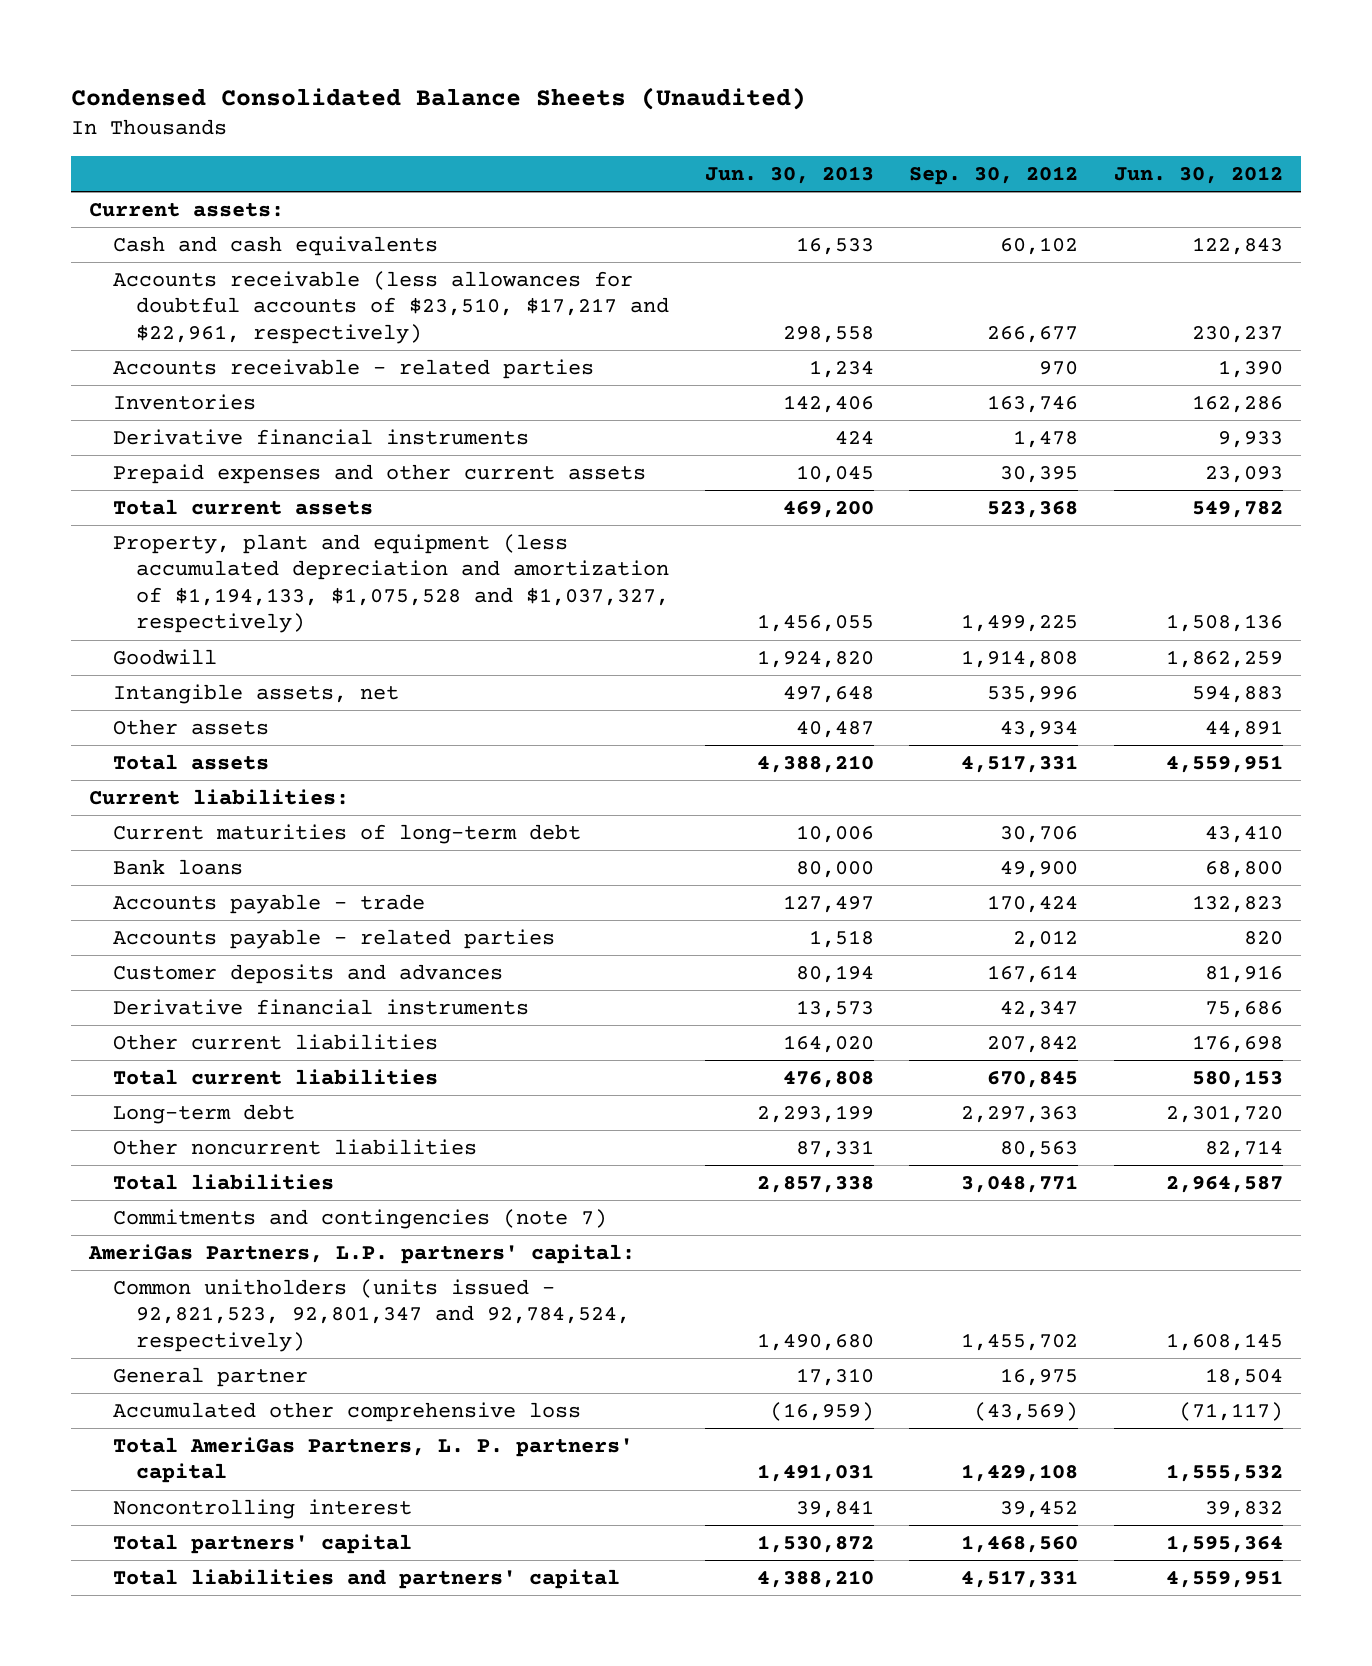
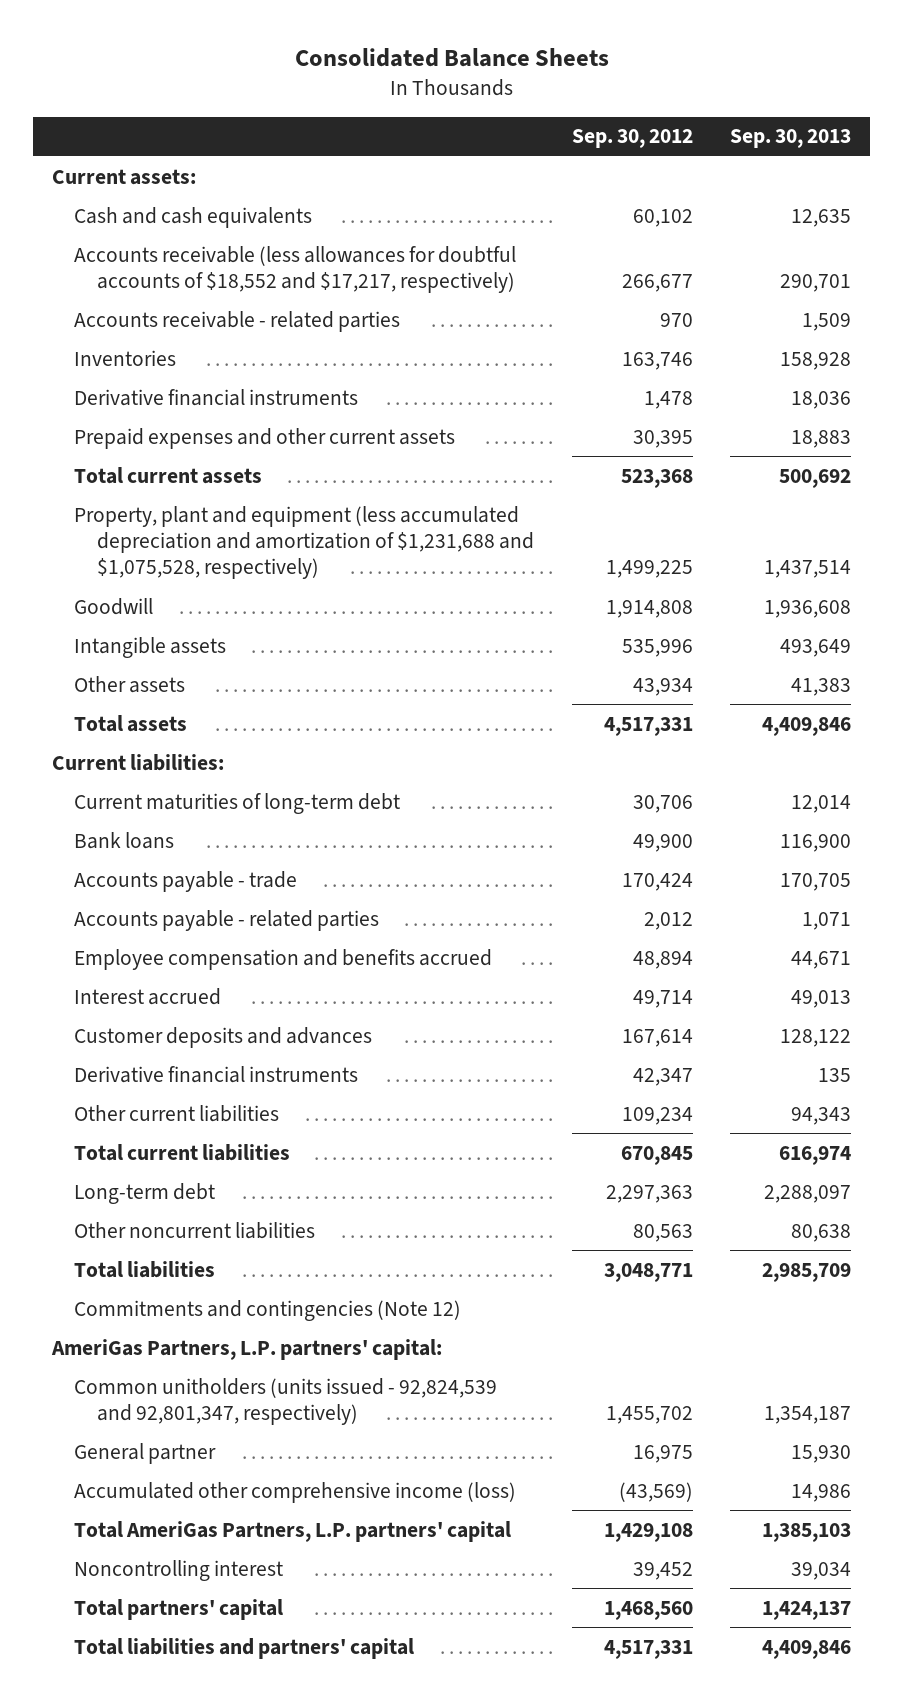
[71,87,807,111] Condensed Consolidated Balance Sheets (Unaudited) -> [294,48,609,68] Consolidated Balance Sheets
[704,166,874,185] Jun. 30, 2013 -> none
[1113,166,1283,185] Jun. 30, 2012 -> none
none -> [730,129,852,149] Sep. 30, 2013
[112,270,670,344] Accounts receivable (less allowances for doubtful accounts of $23,510, $17,217 and $22,961, respectively) -> [74,245,517,293] Accounts receivable (less allowances for doubtful accounts of $18,552 and $17,217, respectively)
[112,533,670,634] Property, plant and equipment (less accumulated depreciation and amortization of $1,194,133, $1,075,528 and $1,037,327, respectively) -> [74,505,534,580] Property, plant and equipment (less accumulated depreciation and amortization of $1,231,688 and $1,075,528, respectively)
[112,683,399,704] Intangible assets, net -> [74,636,227,658] Intangible assets
none -> [74,948,493,970] Employee compensation and benefits accrued
none -> [74,987,222,1005] Interest accrued
[987,1035,1079,1053] 207,842 -> [621,1106,693,1125] 109,234
[112,1208,607,1229] Commitments and contingencies (note 7) -> [74,1299,462,1321] Commitments and contingencies (Note 12)
[112,1278,631,1352] Common unitholders (units issued - 92,821,523, 92,801,347 and 92,784,524, respectively) -> [74,1377,498,1425] Common unitholders (units issued - 92,824,539 and 92,801,347, respectively)
[112,1401,581,1422] Accumulated other comprehensive loss -> [74,1481,517,1503] Accumulated other comprehensive income (loss)
[112,1436,633,1484] Total AmeriGas Partners, L. P. partners' capital -> [74,1520,512,1542] Total AmeriGas Partners, L.P. partners' capital

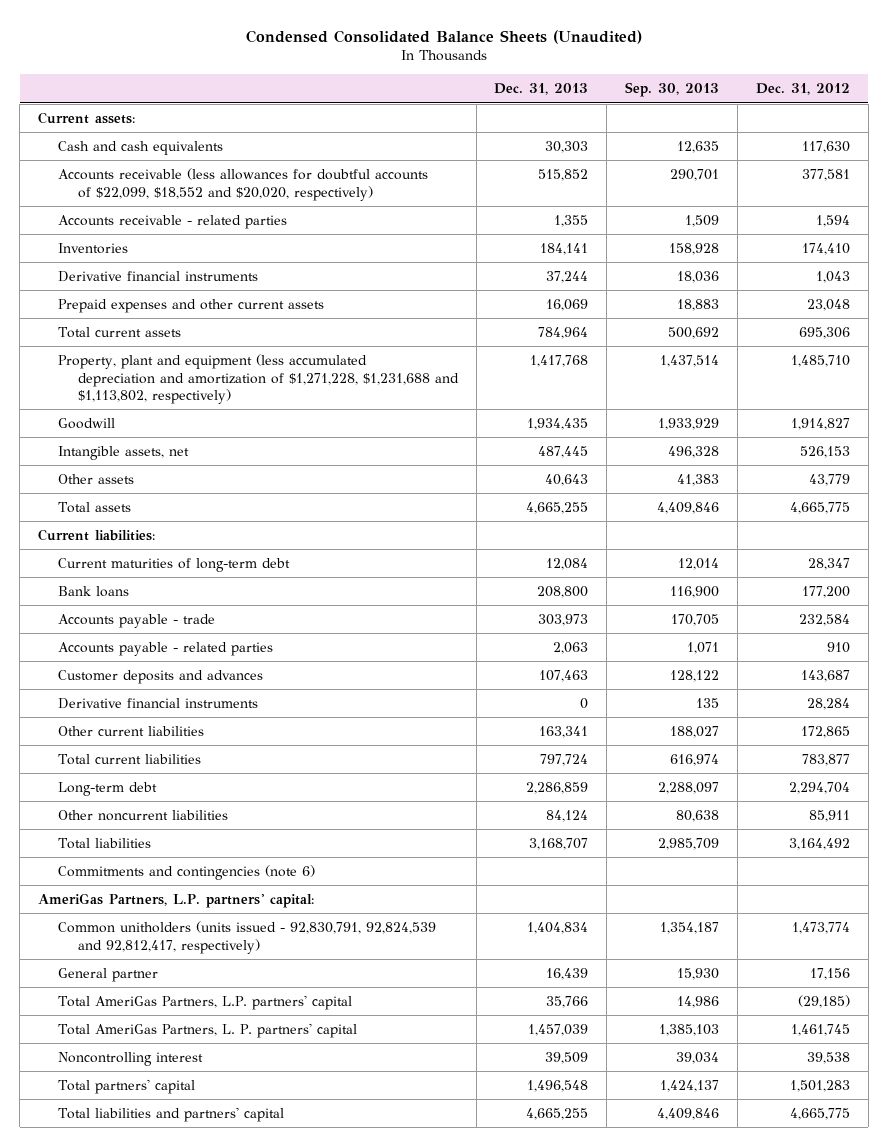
[294,48,609,68] Consolidated Balance Sheets -> [245,29,642,44] Condensed Consolidated Balance Sheets (Unaudited)
[571,129,693,149] Sep. 30, 2012 -> none
none -> [494,83,589,96] Dec. 31, 2013
none -> [755,83,850,96] Dec. 31, 2012
[74,245,517,293] Accounts receivable (less allowances for doubtful accounts of $18,552 and $17,217, respectively) -> [58,167,429,201] Accounts receivable (less allowances for doubtful accounts of $22,099, $18,552 and $20,020, respectively)
[74,505,534,580] Property, plant and equipment (less accumulated depreciation and amortization of $1,231,688 and $1,075,528, respectively) -> [58,353,459,405] Property, plant and equipment (less accumulated depreciation and amortization of $1,271,228, $1,231,688 and $1,113,802, respectively)
[764,599,852,618] 1,936,608 -> [658,417,720,430] 1,933,929
[74,636,227,658] Intangible assets -> [58,445,190,460] Intangible assets, net
[780,638,852,657] 493,649 -> [668,445,720,458] 496,328
[74,948,493,970] Employee compensation and benefits accrued -> none
[74,987,222,1005] Interest accrued -> none
[791,1106,852,1125] 94,343 -> [670,725,720,738] 188,027
[74,1299,462,1321] Commitments and contingencies (Note 12) -> [58,864,316,880] Commitments and contingencies (note 6)
[74,1377,498,1425] Common unitholders (units issued - 92,824,539 and 92,801,347, respectively) -> [58,920,437,954] Common unitholders (units issued - 92,830,791, 92,824,539 and 92,812,417, respectively)
[74,1481,517,1503] Accumulated other comprehensive income (loss) -> [58,994,353,1010] Total AmeriGas Partners, L.P. partners' capital
[74,1520,512,1542] Total AmeriGas Partners, L.P. partners' capital -> [58,1022,358,1038] Total AmeriGas Partners, L. P. partners' capital

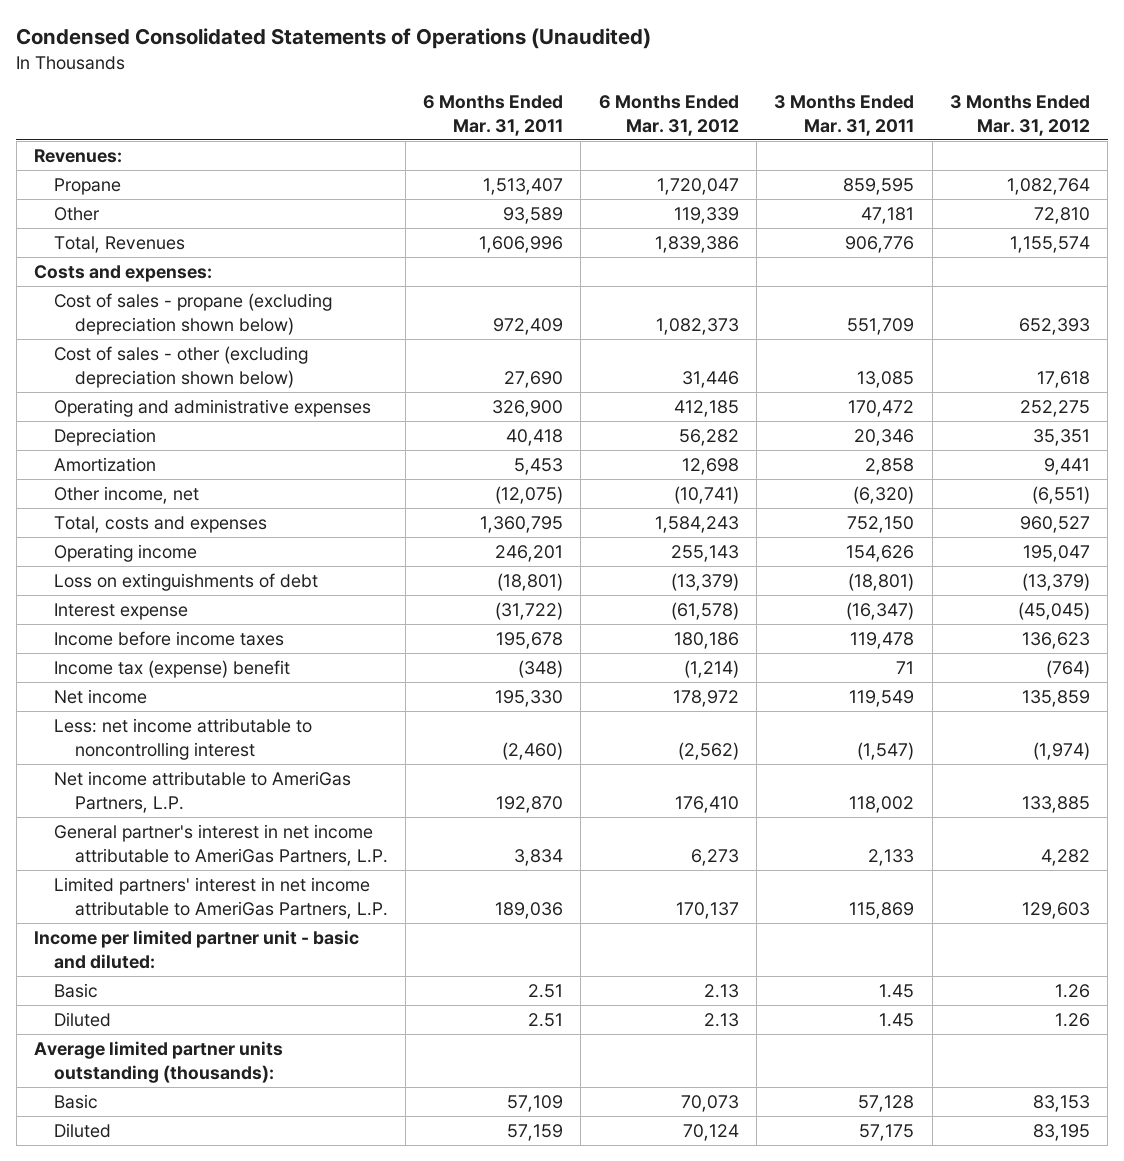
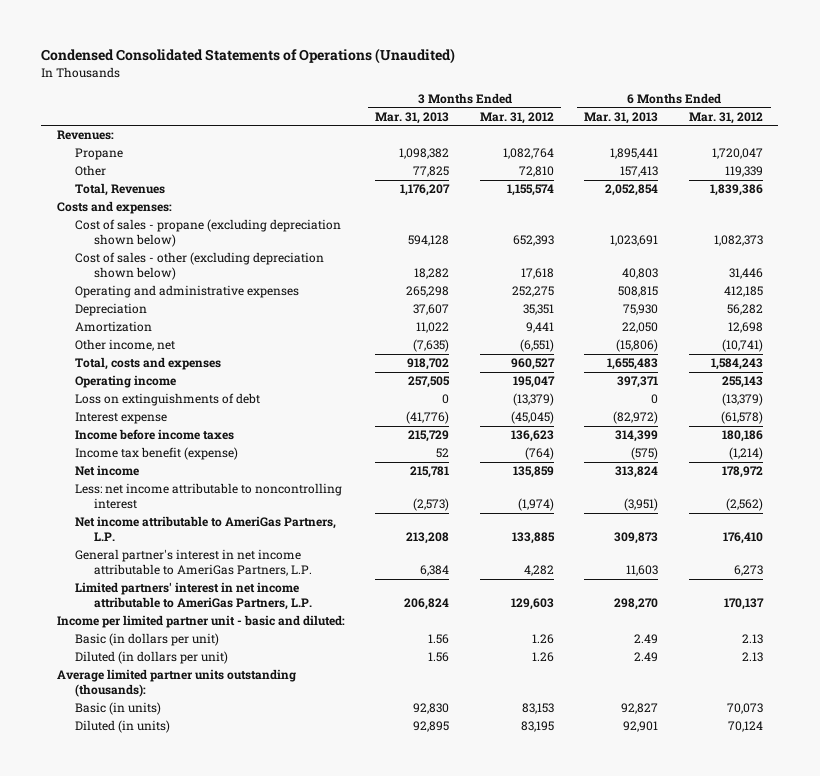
[423,95,564,136] 6 Months Ended Mar. 31, 2011 -> none
[774,95,915,136] 3 Months Ended Mar. 31, 2011 -> none
none -> [375,111,450,124] Mar. 31, 2013
none -> [584,111,659,124] Mar. 31, 2013
[54,660,291,679] Income tax (expense) benefit -> [75,447,239,461] Income tax benefit (expense)
[54,983,99,999] Basic -> [75,633,220,647] Basic (in dollars per unit)
[54,1012,112,1028] Diluted -> [75,651,229,665] Diluted (in dollars per unit)
[54,1094,99,1110] Basic -> [75,702,162,716] Basic (in units)
[54,1123,112,1139] Diluted -> [75,720,171,734] Diluted (in units)

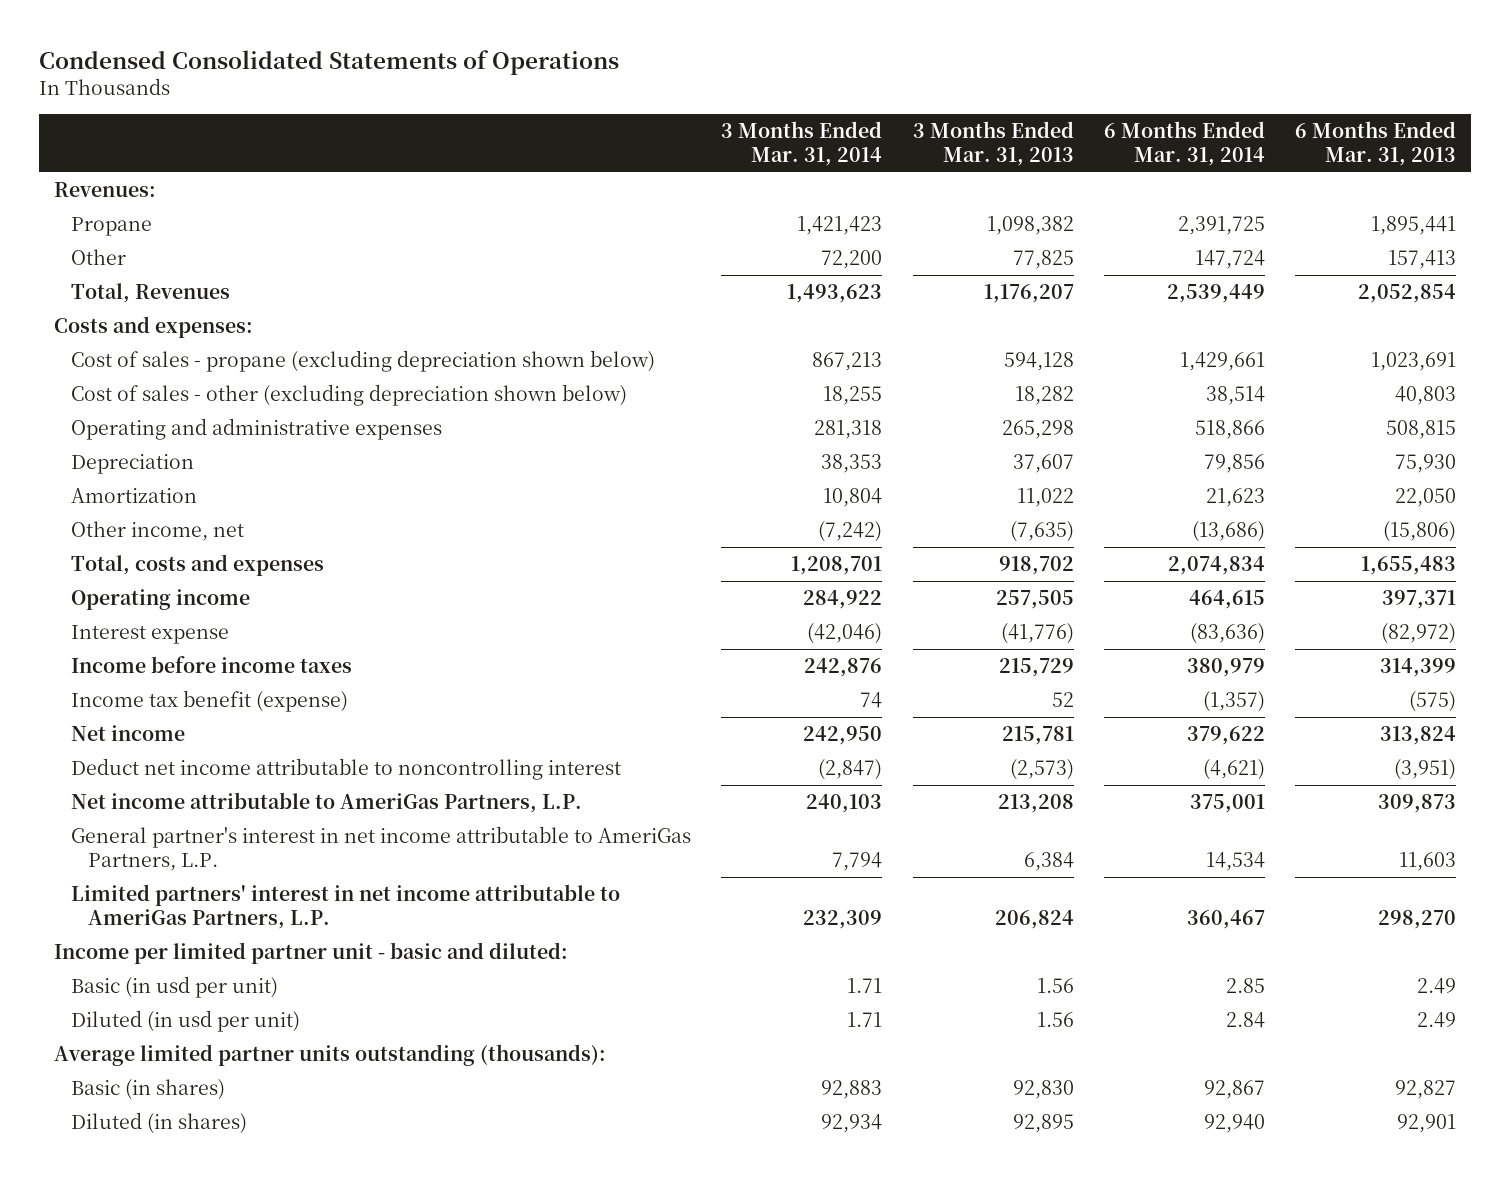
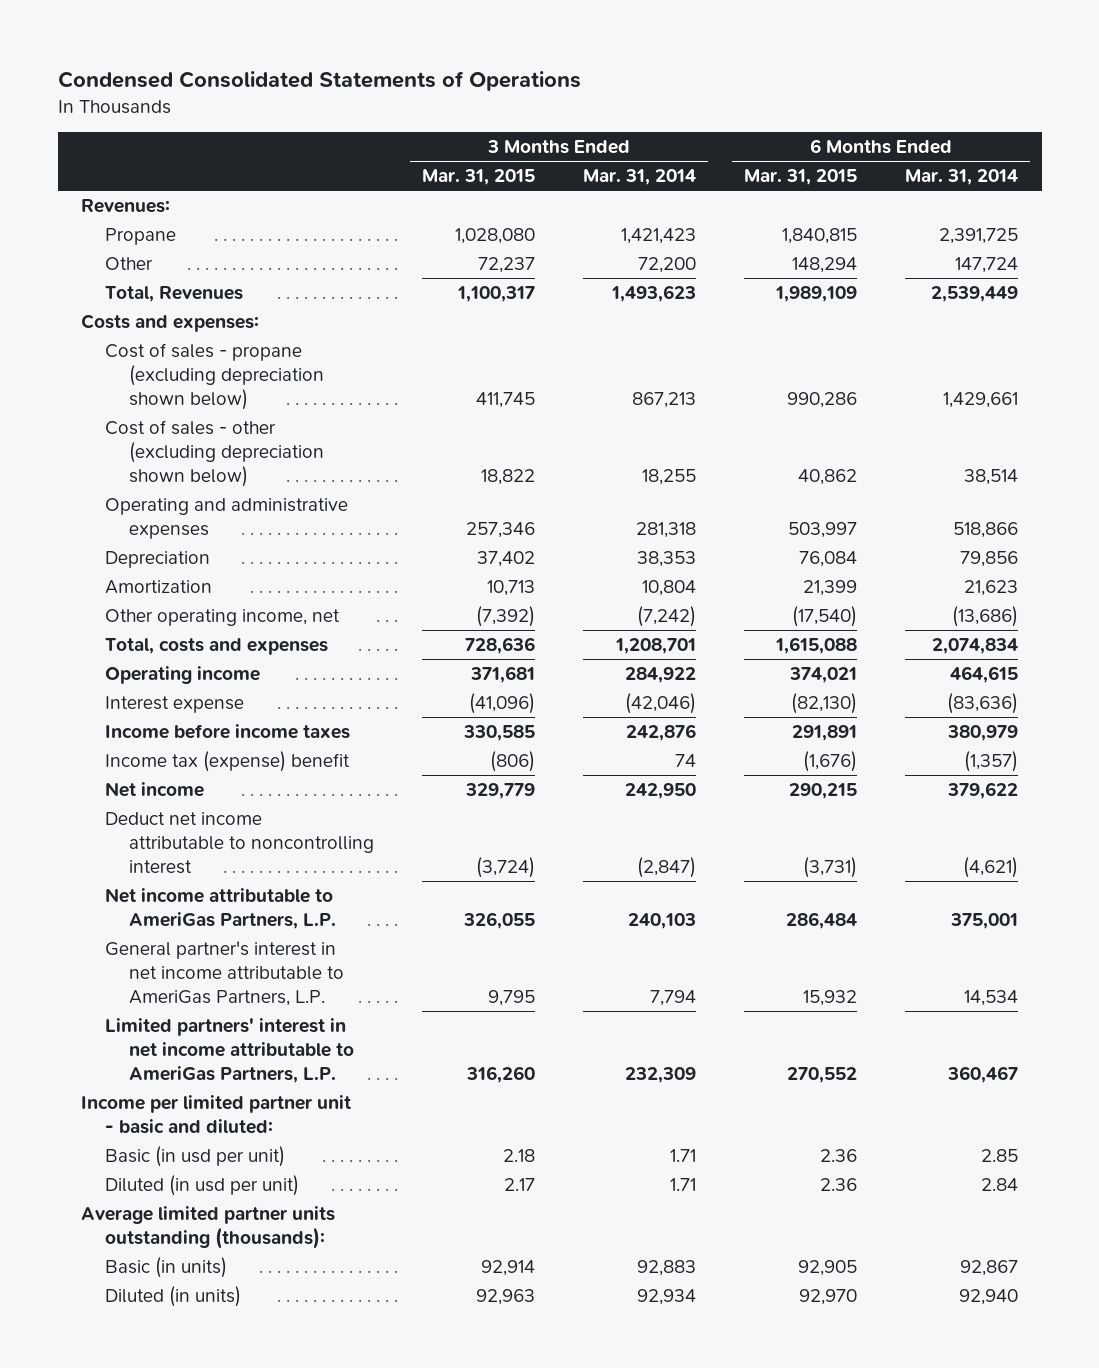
[912,121,1074,166] 3 Months Ended Mar. 31, 2013 -> none
[1295,121,1457,166] 6 Months Ended Mar. 31, 2013 -> none
none -> [422,169,536,186] Mar. 31, 2015
none -> [743,169,857,186] Mar. 31, 2015
[71,520,245,541] Other income, net -> [105,609,341,627] Other operating income, net
[71,689,349,712] Income tax benefit (expense) -> [105,751,351,773] Income tax (expense) benefit
[71,1078,226,1100] Basic (in shares) -> [105,1257,228,1279] Basic (in units)
[71,1111,248,1134] Diluted (in shares) -> [105,1286,242,1308] Diluted (in units)

